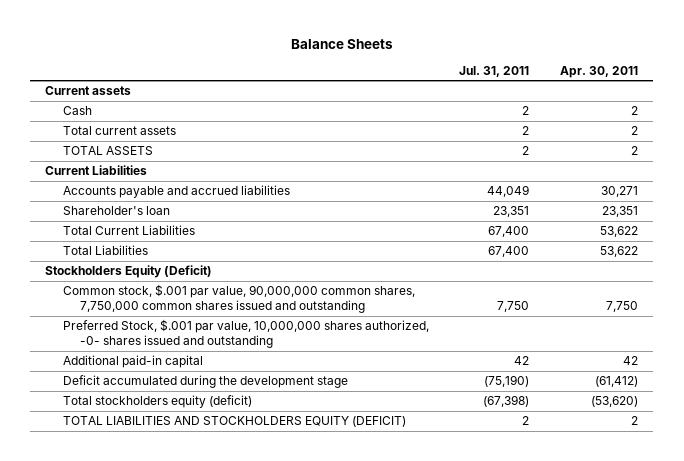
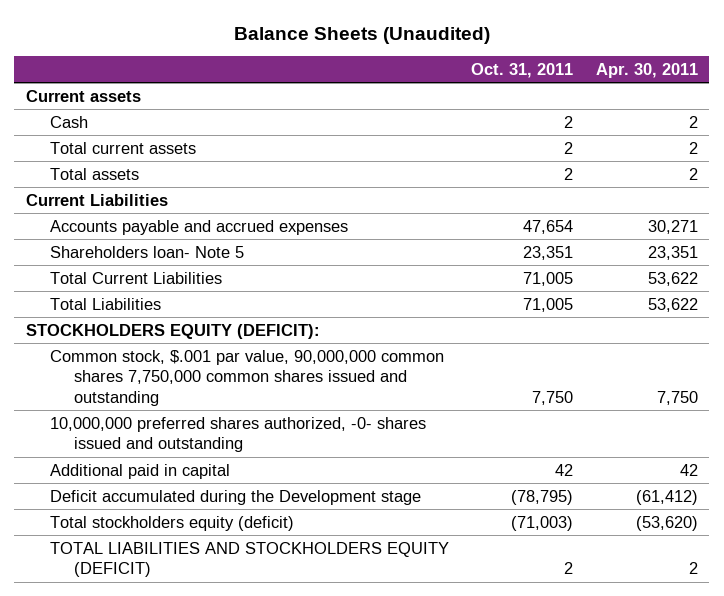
[290,38,393,49] Balance Sheets -> [233,26,490,44] Balance Sheets (Unaudited)
[459,65,530,77] Jul. 31, 2011 -> none
none -> [471,62,574,78] Oct. 31, 2011
[62,146,153,156] TOTAL ASSETS -> [49,167,139,180] Total assets
[62,185,290,199] Accounts payable and accrued liabilities -> [49,219,348,235] Accounts payable and accrued expenses
[62,206,170,216] Shareholder's loan -> [49,245,244,258] Shareholders loan- Note 5
[45,265,213,279] Stockholders Equity (Deficit) -> [25,323,320,339] STOCKHOLDERS EQUITY (DEFICIT):
[62,284,415,314] Common stock, $.001 par value, 90,000,000 common shares, 7,750,000 common shares issued and outstanding -> [49,349,444,406] Common stock, $.001 par value, 90,000,000 common shares 7,750,000 common shares issued and outstanding
[62,319,429,349] Preferred Stock, $.001 par value, 10,000,000 shares authorized, -0- shares issued and outstanding -> [49,416,426,453] 10,000,000 preferred shares authorized, -0- shares issued and outstanding
[62,355,203,369] Additional paid-in capital -> [49,463,230,479] Additional paid in capital
[62,375,348,389] Deficit accumulated during the development stage -> [49,489,421,505] Deficit accumulated during the Development stage

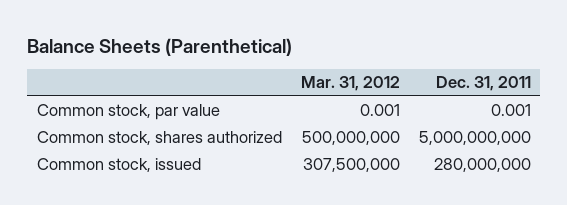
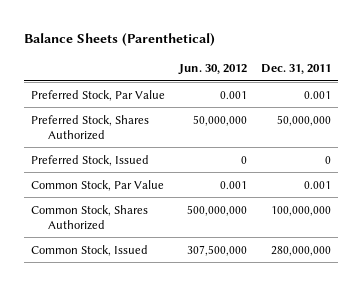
[300,76,400,92] Mar. 31, 2012 -> none
none -> [178,64,248,76] Jun. 30, 2012
none -> [31,89,166,101] Preferred Stock, Par Value
none -> [31,114,150,140] Preferred Stock, Shares Authorized
none -> [31,154,150,166] Preferred Stock, Issued
[36,104,220,121] Common stock, par value -> [31,179,165,191] Common Stock, Par Value
[36,131,282,146] Common stock, shares authorized -> [31,204,149,230] Common Stock, Shares Authorized
[418,131,531,146] 5,000,000,000 -> [271,205,332,216] 100,000,000
[36,158,201,173] Common stock, issued -> [31,244,149,256] Common Stock, Issued

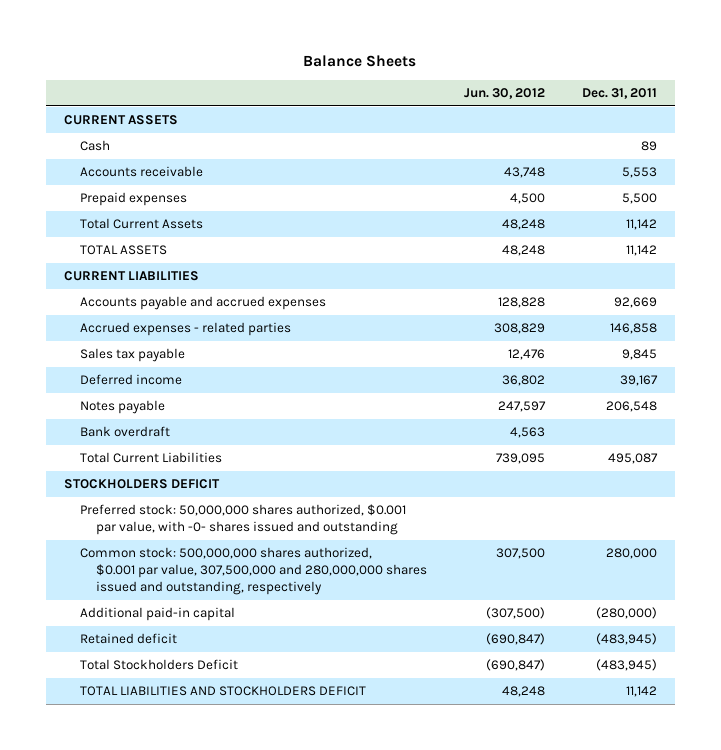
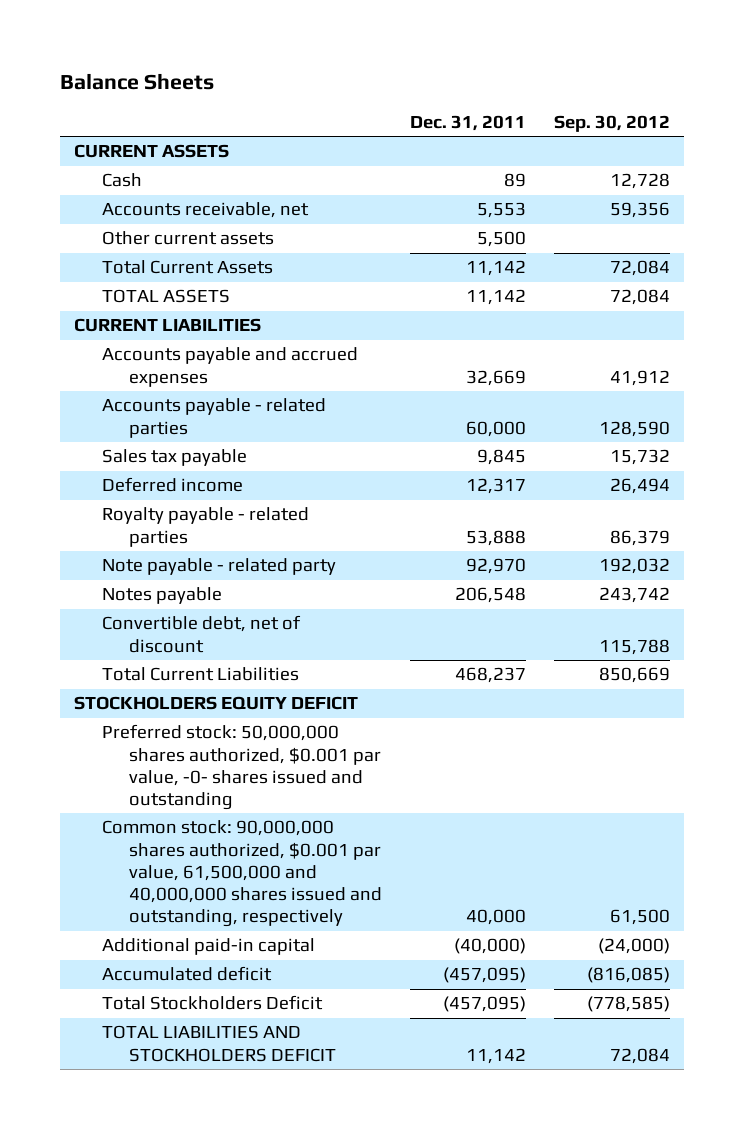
[463,88,545,100] Jun. 30, 2012 -> none
none -> [554,115,671,133] Sep. 30, 2012
[80,192,188,207] Prepaid expenses -> none
[80,166,204,178] Accounts receivable -> [101,202,309,219] Accounts receivable, net
none -> [101,231,274,246] Other current assets
[80,322,292,337] Accrued expenses - related parties -> none
[613,297,657,309] 92,669 -> [466,369,527,386] 32,669
none -> [101,398,326,438] Accounts payable - related parties
[619,375,658,387] 39,167 -> [466,478,527,495] 12,317
none -> [101,507,309,547] Royalty payable - related parties
none -> [101,558,336,576] Note payable - related party
[80,426,171,438] Bank overdraft -> none
none -> [101,615,301,653] Convertible debt, net of discount
[607,453,658,465] 495,087 -> [455,667,527,684] 468,237
[64,479,221,490] STOCKHOLDERS DEFICIT -> [74,696,359,711] STOCKHOLDERS EQUITY DEFICIT
[80,504,407,536] Preferred stock: 50,000,000 shares authorized, $0.001 par value, with -0- shares issued and outstanding -> [101,724,382,811] Preferred stock: 50,000,000 shares authorized, $0.001 par value, -0- shares issued and outstanding
[80,547,428,595] Common stock: 500,000,000 shares authorized, $0.001 par value, 307,500,000 and 280,000,000 shares issued and outstanding, respectively -> [101,820,383,928] Common stock: 90,000,000 shares authorized, $0.001 par value, 61,500,000 and 40,000,000 shares issued and outstanding, respectively
[605,548,657,560] 280,000 -> [466,909,527,926] 40,000
[595,607,657,620] (280,000) -> [454,938,527,955] (40,000)
[80,633,178,645] Retained deficit -> [101,966,272,982] Accumulated deficit
[595,633,657,646] (483,945) -> [443,967,527,984] (457,095)
[595,659,657,672] (483,945) -> [443,996,527,1013] (457,095)

